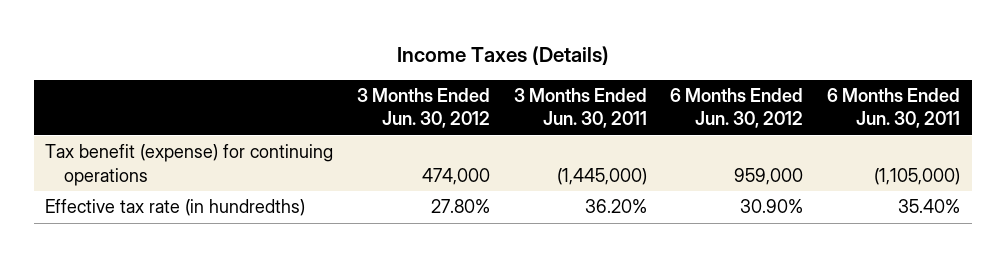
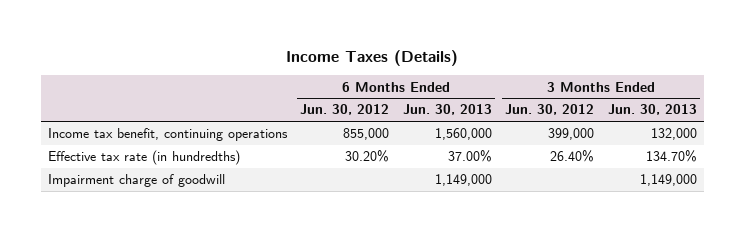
[513,88,647,129] 3 Months Ended Jun. 30, 2011 -> none
[826,88,960,129] 6 Months Ended Jun. 30, 2011 -> none
none -> [402,104,492,116] Jun. 30, 2013
none -> [607,104,697,116] Jun. 30, 2013
[45,144,334,186] Tax benefit (expense) for continuing operations -> [47,128,288,142] Income tax benefit, continuing operations
[422,167,491,185] 474,000 -> [548,128,595,141] 399,000
[734,167,804,185] 959,000 -> [343,128,390,141] 855,000
[431,199,491,214] 27.80% -> [550,150,595,163] 26.40%
[740,199,804,214] 30.90% -> [345,150,390,163] 30.20%
none -> [47,174,225,188] Impairment charge of goodwill

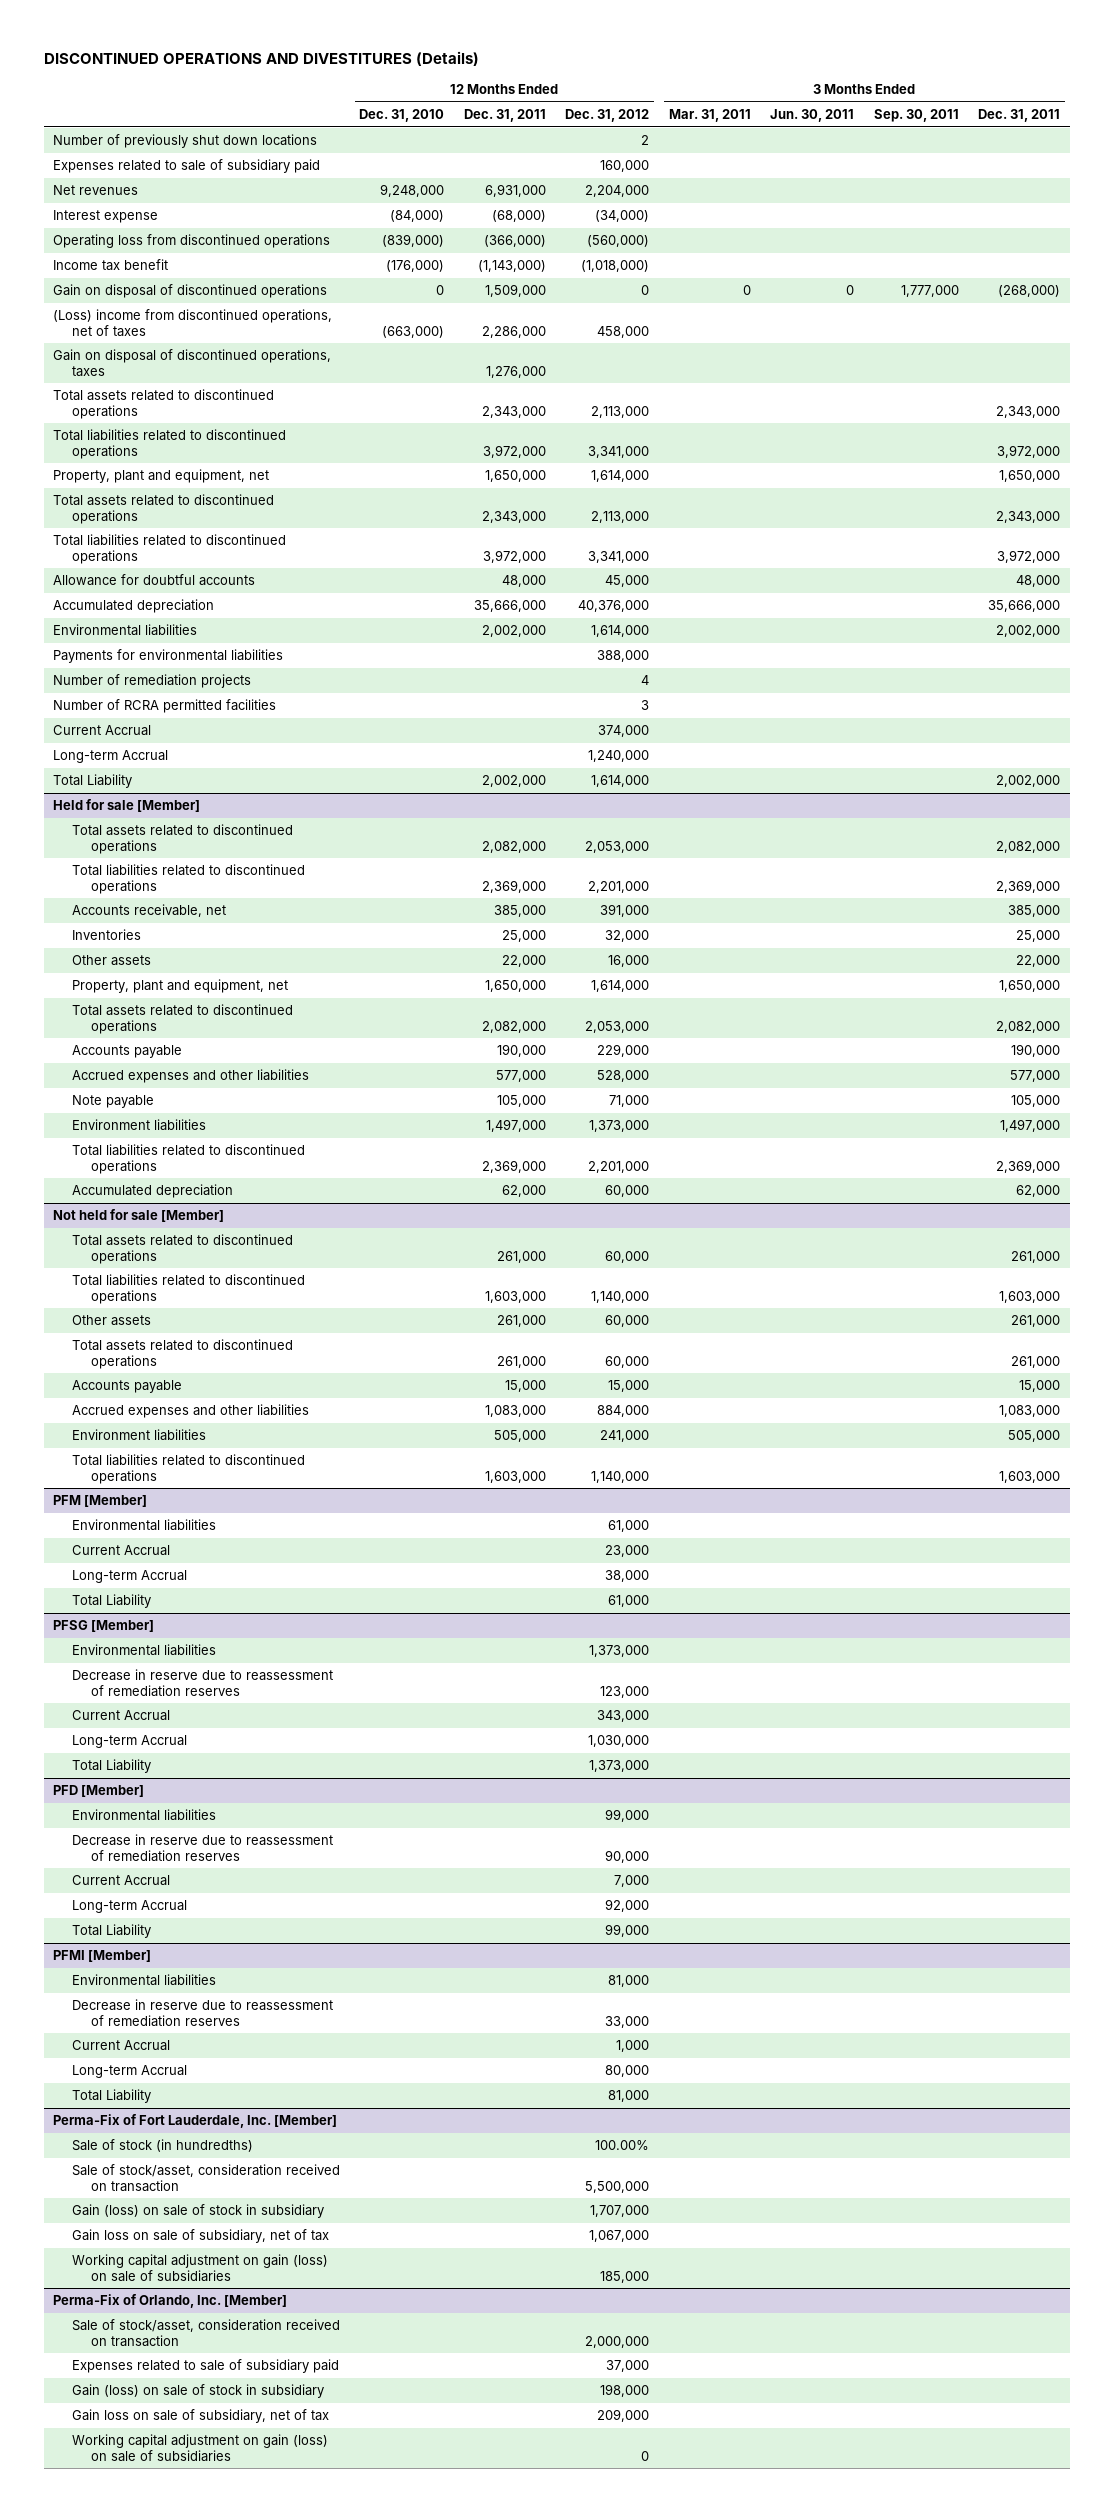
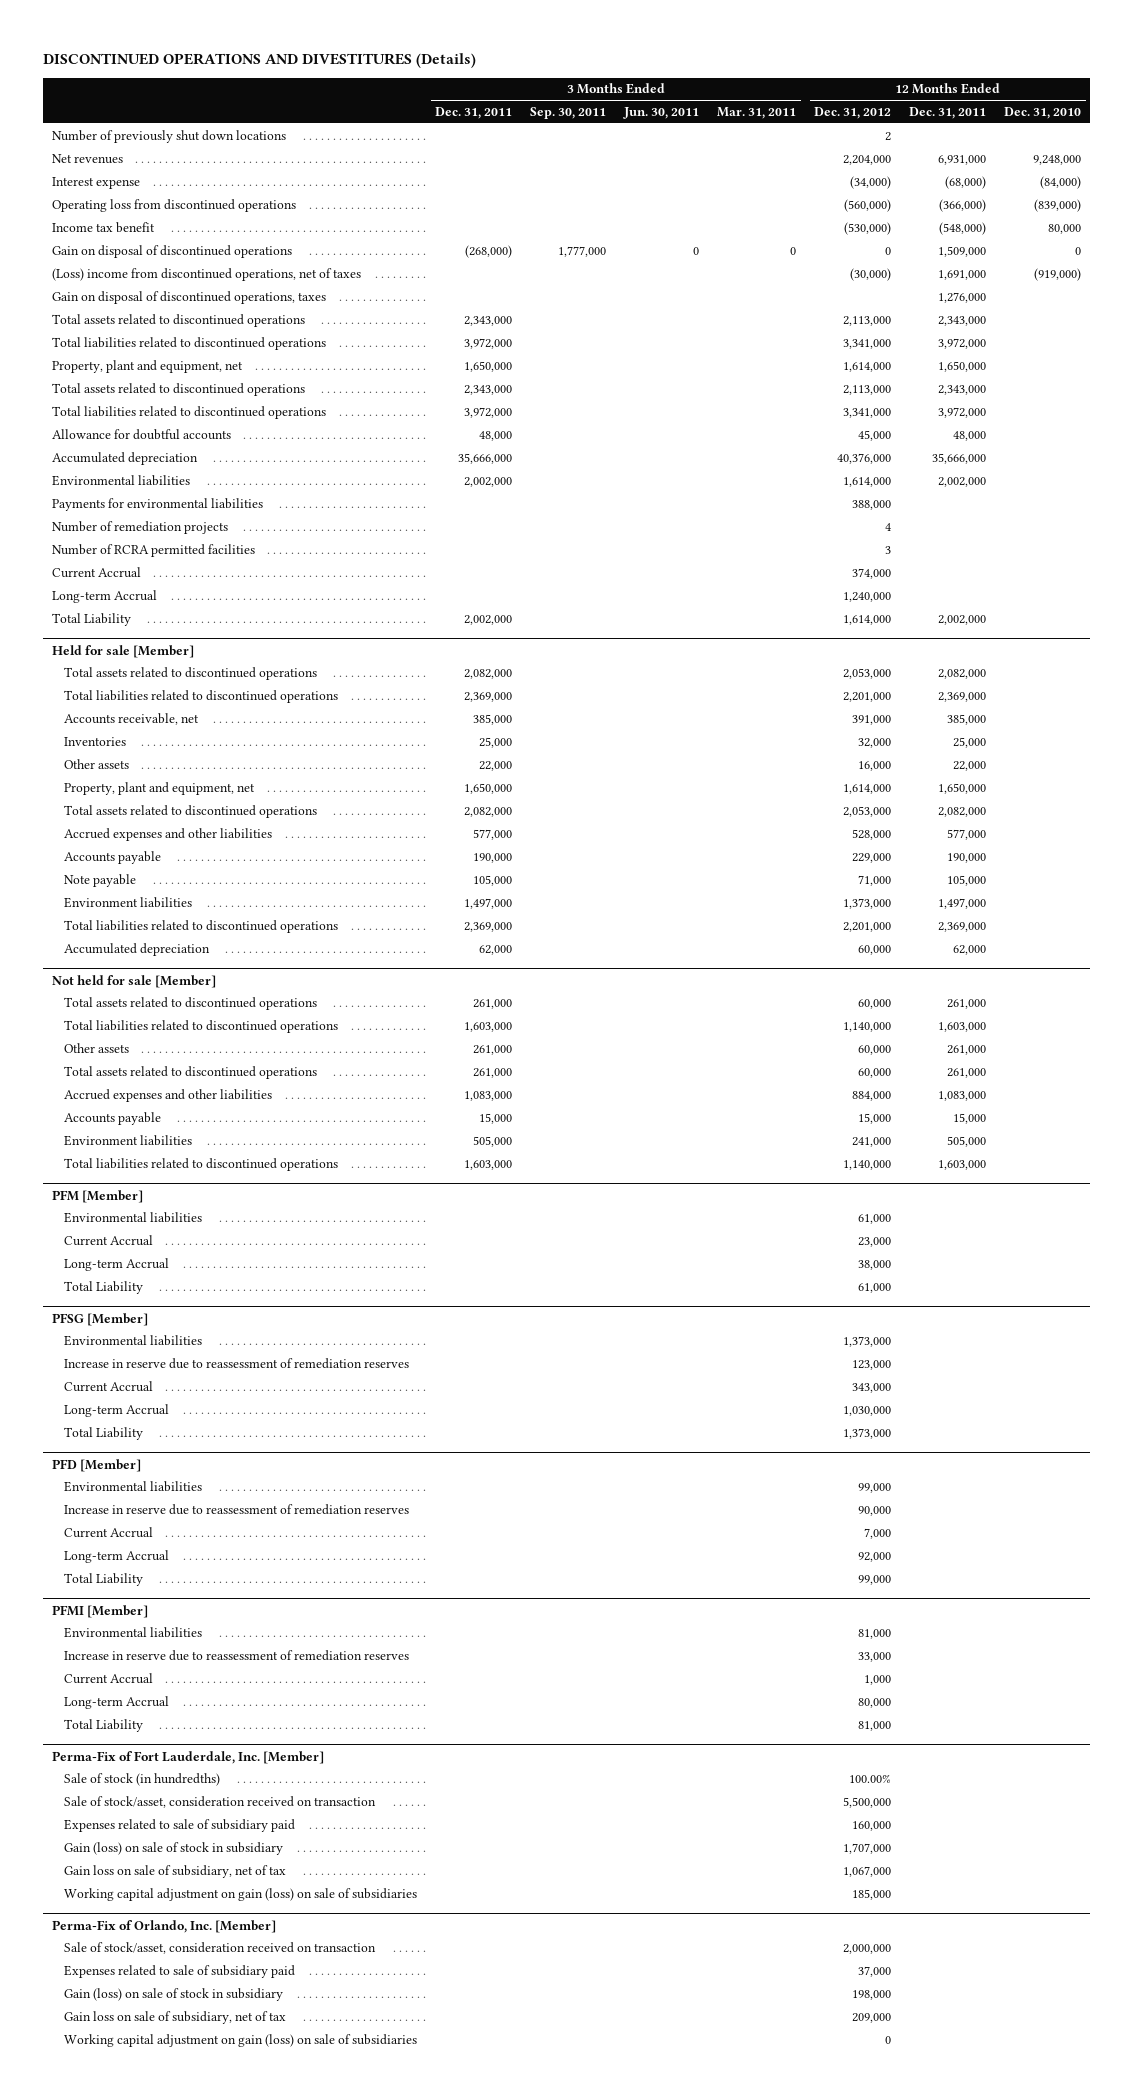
[53,159,321,174] Expenses related to sale of subsidiary paid -> none
[386,260,445,273] (176,000) -> [1048,223,1082,234] 80,000
[477,260,546,273] (1,143,000) -> [939,221,987,235] (548,000)
[581,260,650,273] (1,018,000) -> [844,221,892,235] (530,000)
[382,325,445,338] (663,000) -> [1034,267,1082,281] (919,000)
[481,325,546,338] 2,286,000 -> [938,269,987,280] 1,691,000
[597,325,650,338] 458,000 -> [850,267,892,281] (30,000)
[72,1045,183,1059] Accounts payable -> [64,850,162,864] Accounts payable
[72,1380,183,1394] Accounts payable -> [64,1111,162,1125] Accounts payable
[72,1669,334,1697] Decrease in reserve due to reassessment of remediation reserves -> [64,1357,410,1369] Increase in reserve due to reassessment of remediation reserves
[72,1834,334,1862] Decrease in reserve due to reassessment of remediation reserves -> [64,1503,410,1515] Increase in reserve due to reassessment of remediation reserves
[72,1999,334,2027] Decrease in reserve due to reassessment of remediation reserves -> [64,1649,410,1661] Increase in reserve due to reassessment of remediation reserves
none -> [64,1818,296,1832] Expenses related to sale of subsidiary paid

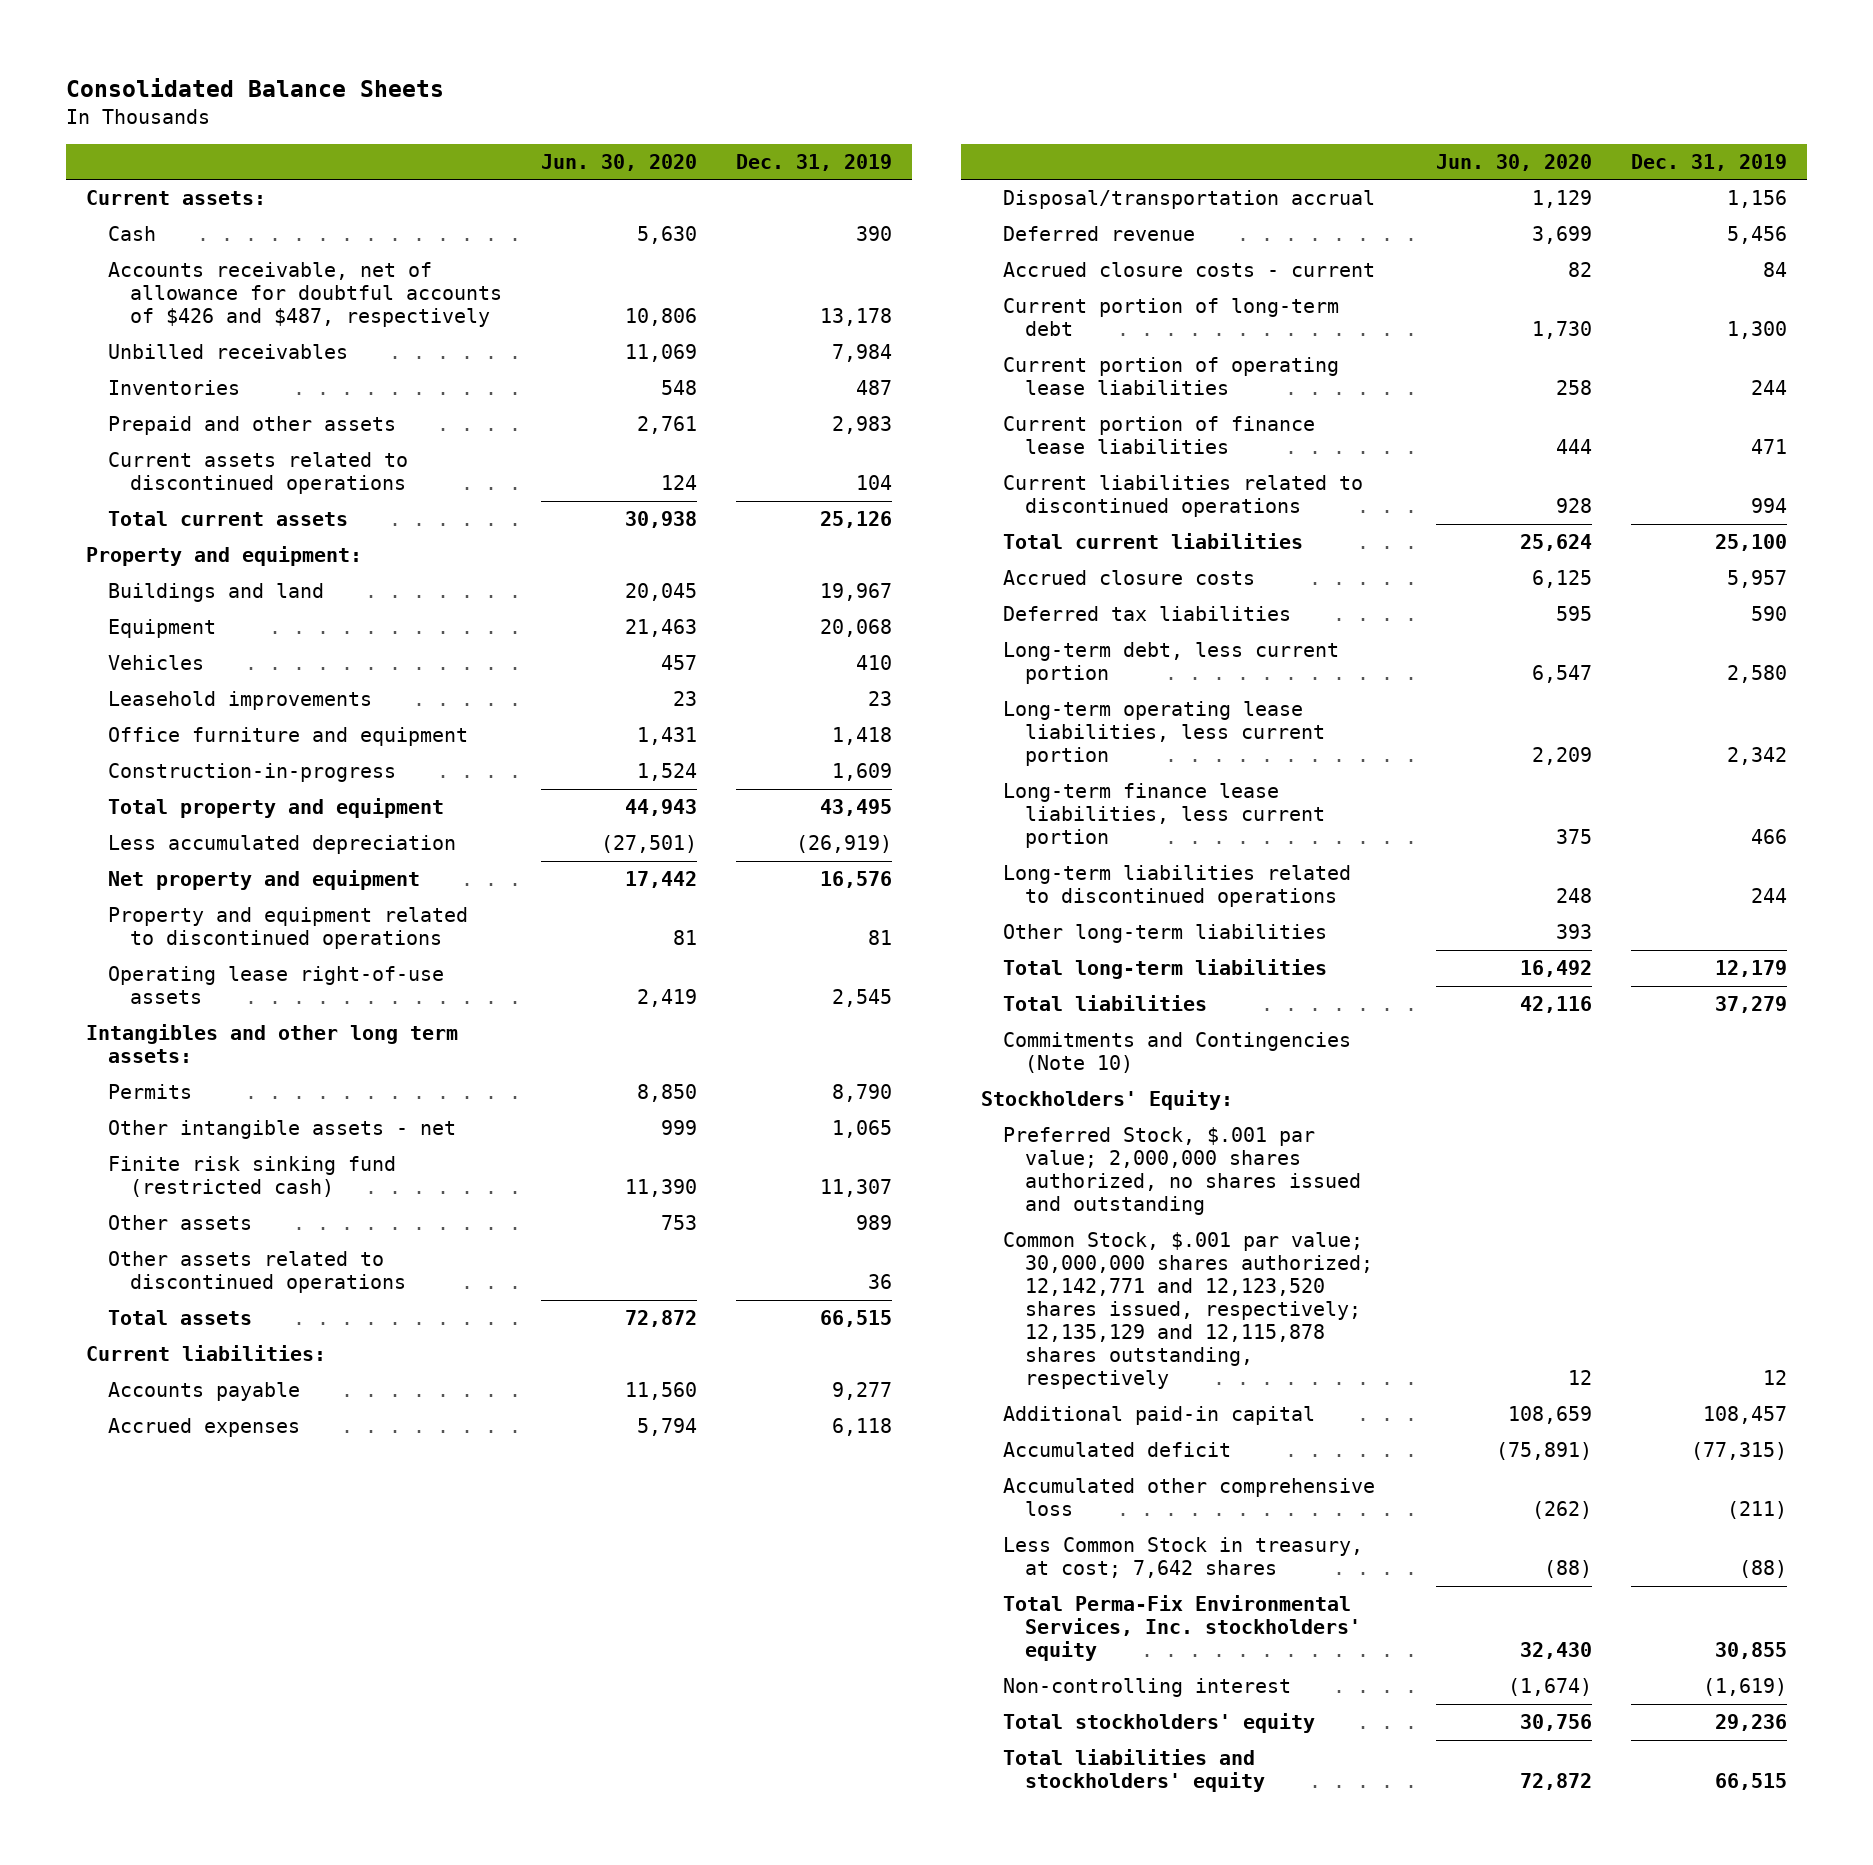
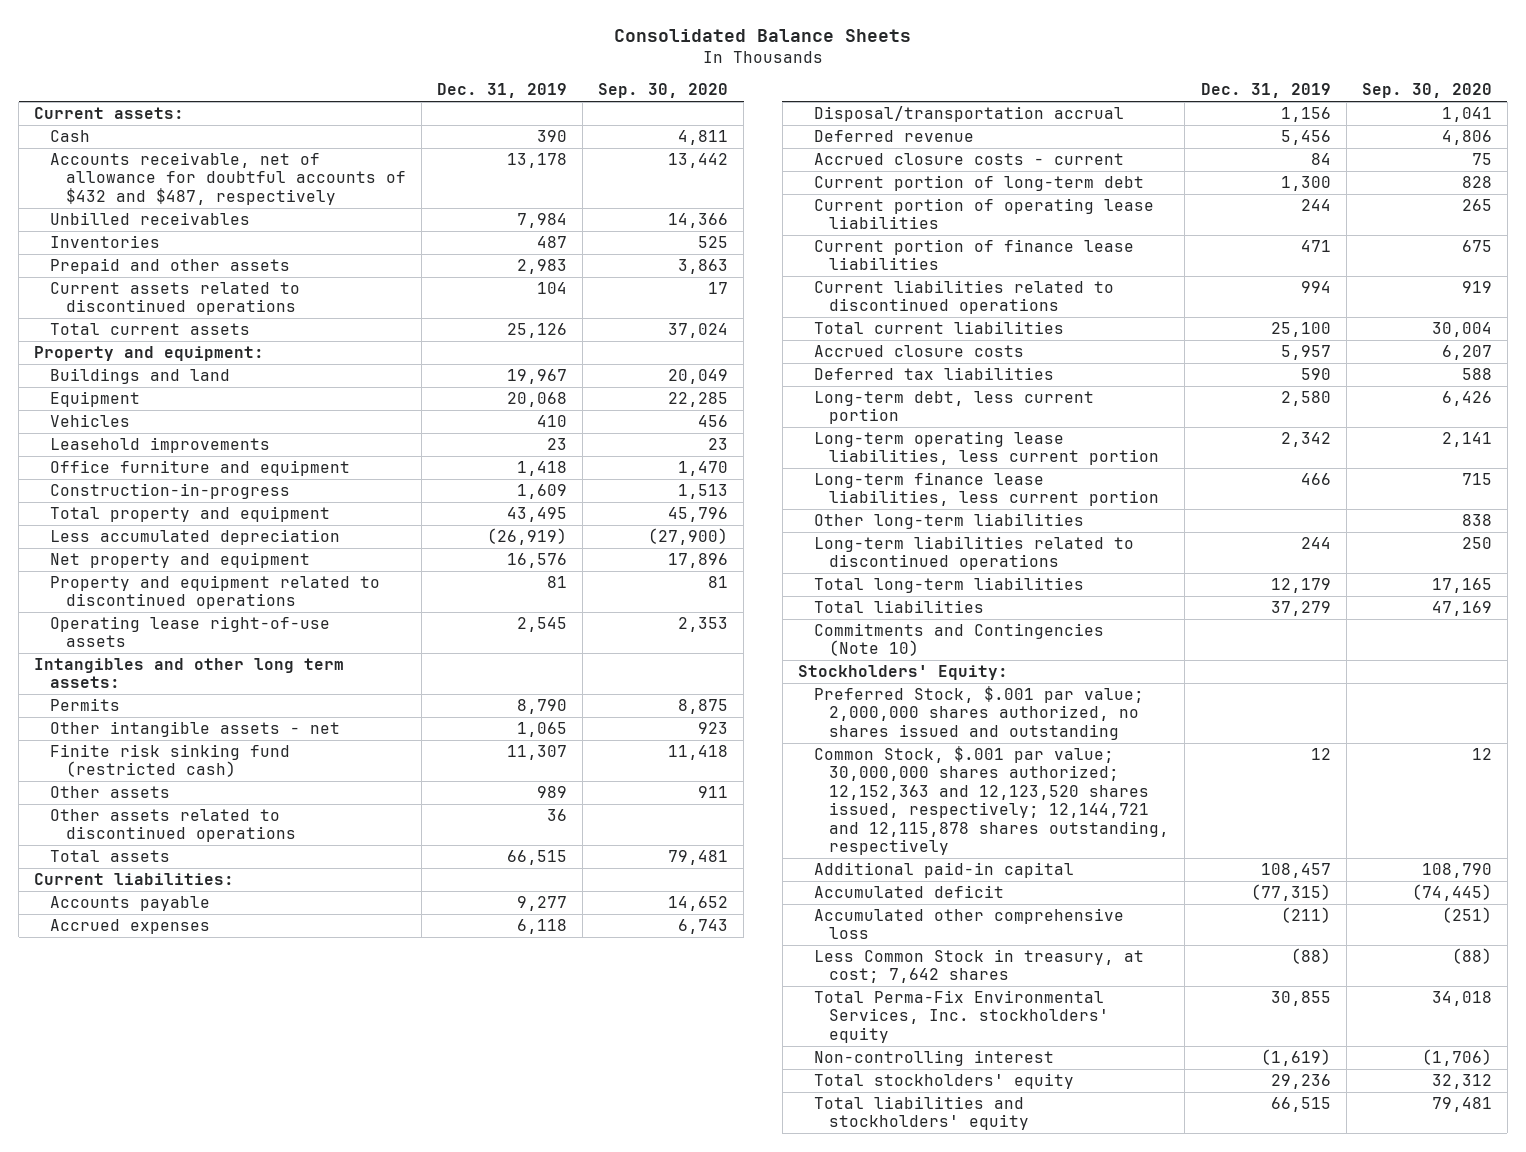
[540,153,697,171] Jun. 30, 2020 -> none
none -> [598,83,729,99] Sep. 30, 2020
[107,262,502,328] Accounts receivable, net of allowance for doubtful accounts of $426 and $487, respectively -> [50,151,406,205] Accounts receivable, net of allowance for doubtful accounts of $432 and $487, respectively
[1002,865,1351,908] Long-term liabilities related to discontinued operations -> [813,535,1134,571] Long-term liabilities related to discontinued operations
[1002,1232,1373,1390] Common Stock, $.001 par value; 30,000,000 shares authorized; 12,142,771 and 12,123,520 shares issued, respectively; 12,135,129 and 12,115,878 shares outstanding, respectively -> [813,745,1170,856] Common Stock, $.001 par value; 30,000,000 shares authorized; 12,152,363 and 12,123,520 shares issued, respectively; 12,144,721 and 12,115,878 shares outstanding, respectively

